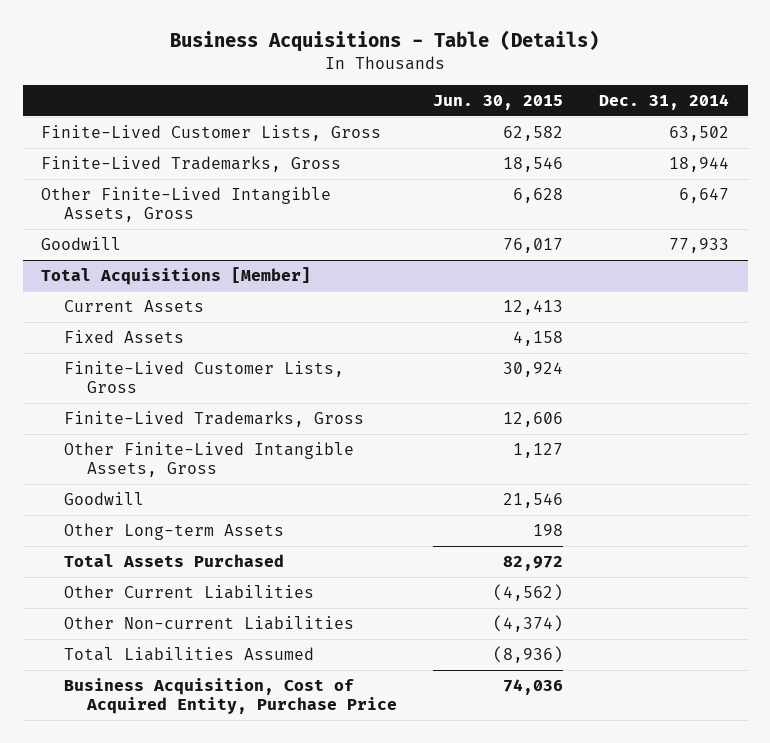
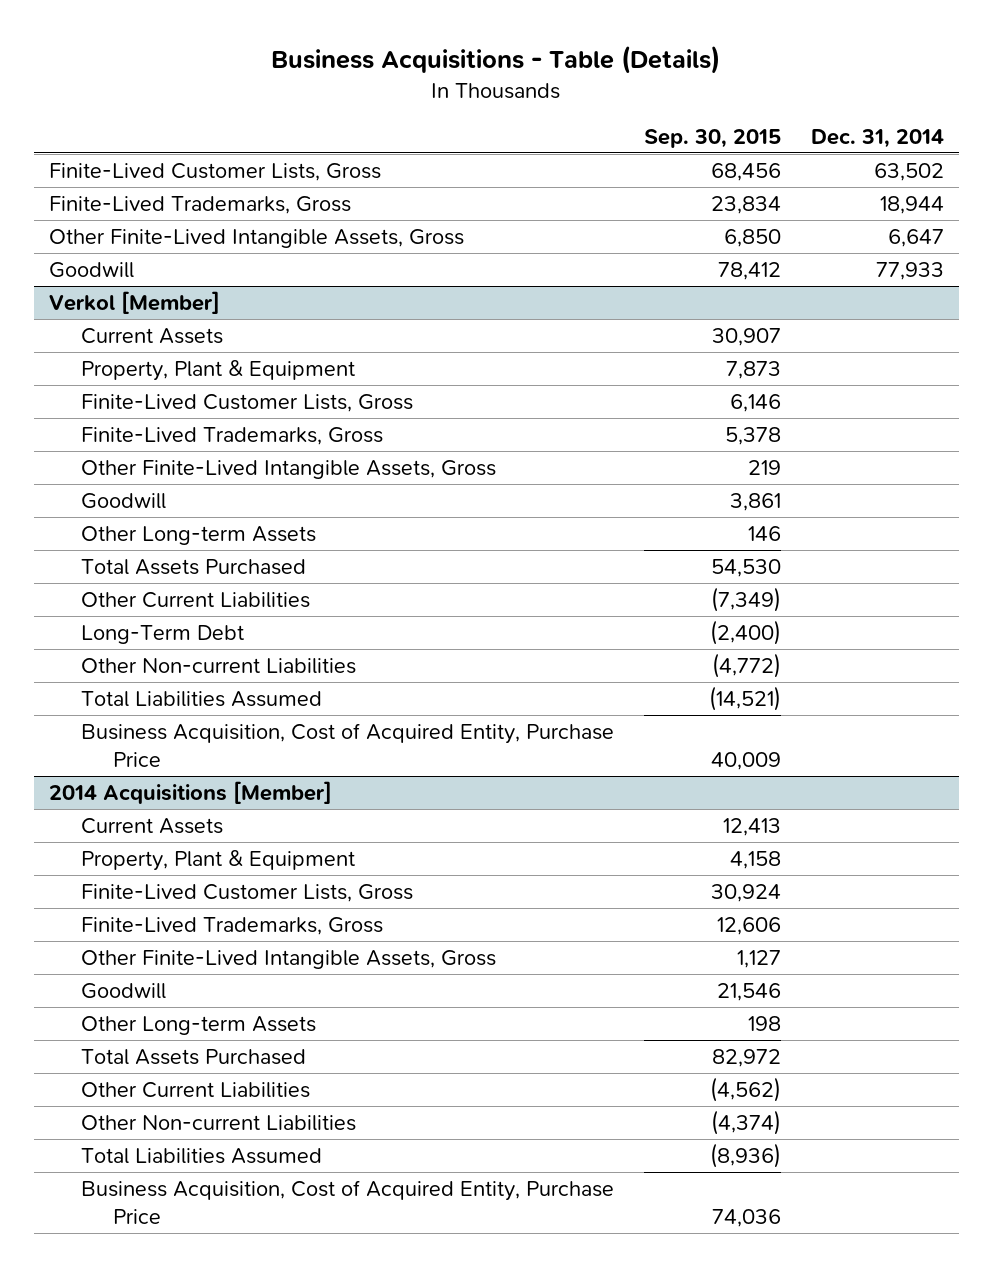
[433,94,564,110] Jun. 30, 2015 -> none
none -> [643,128,781,148] Sep. 30, 2015
none -> [48,290,220,314] Verkol [Member]
none -> [80,327,223,344] Current Assets
none -> [80,359,355,381] Property, Plant & Equipment
none -> [80,393,413,412] Finite-Lived Customer Lists, Gross
none -> [80,426,383,445] Finite-Lived Trademarks, Gross
none -> [80,459,496,479] Other Finite-Lived Intangible Assets, Gross
none -> [80,492,166,509] Goodwill
none -> [80,525,316,545] Other Long-term Assets
none -> [80,558,306,575] Total Assets Purchased
none -> [80,591,310,608] Other Current Liabilities
none -> [80,624,244,644] Long-Term Debt
none -> [80,657,356,674] Other Non-current Liabilities
none -> [80,690,322,707] Total Liabilities Assumed
none -> [80,722,614,767] Business Acquisition, Cost of Acquired Entity, Purchase Price
[40,267,311,286] Total Acquisitions [Member] -> [48,780,332,804] 2014 Acquisitions [Member]
[63,330,184,344] Fixed Assets -> [80,849,355,871] Property, Plant & Equipment

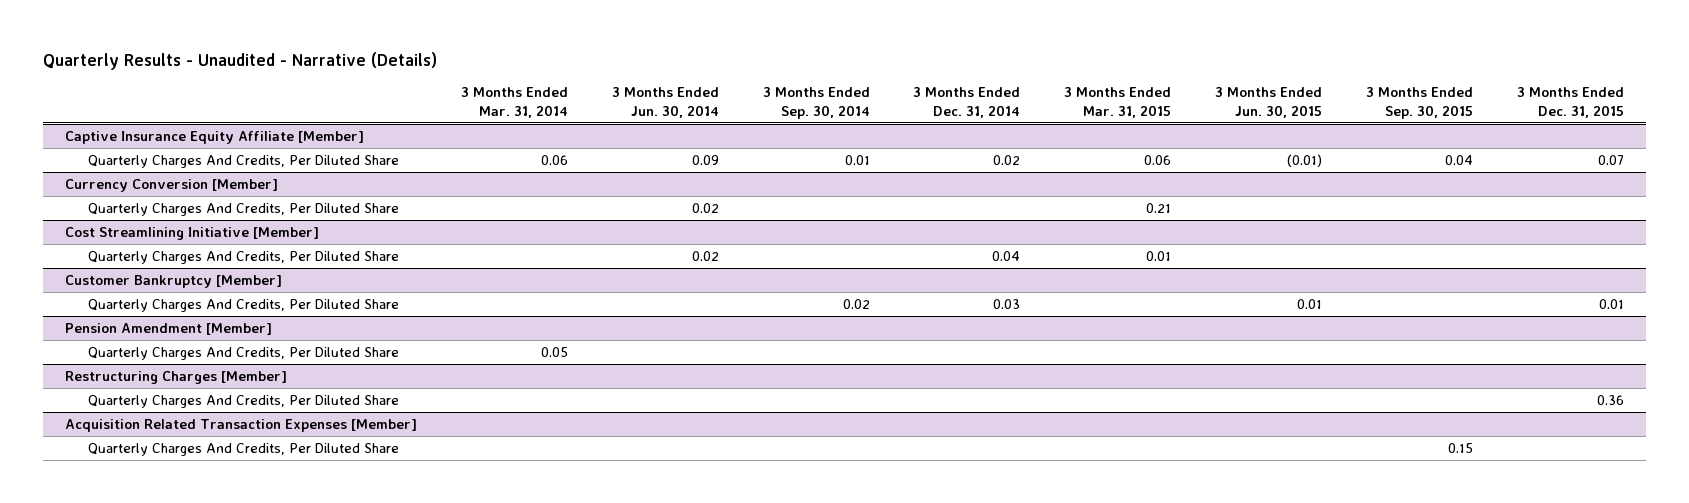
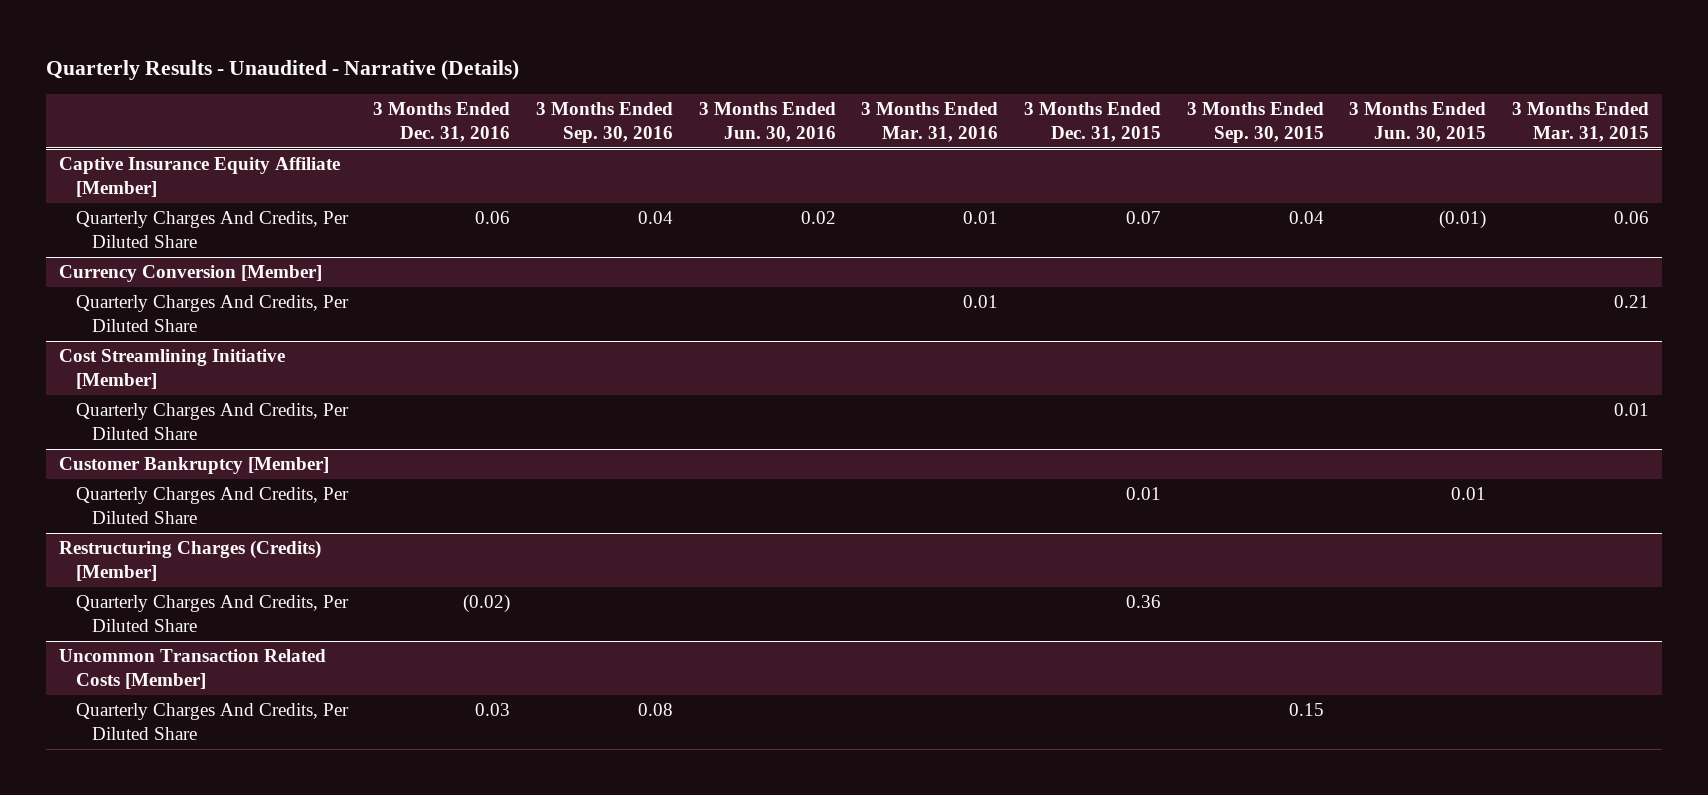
[460,87,568,118] 3 Months Ended Mar. 31, 2014 -> none
[611,87,719,118] 3 Months Ended Jun. 30, 2014 -> none
[762,87,870,119] 3 Months Ended Sep. 30, 2014 -> none
[913,87,1021,118] 3 Months Ended Dec. 31, 2014 -> none
none -> [373,102,511,142] 3 Months Ended Dec. 31, 2016
none -> [536,102,674,143] 3 Months Ended Sep. 30, 2016
none -> [698,102,836,142] 3 Months Ended Jun. 30, 2016
none -> [861,102,999,142] 3 Months Ended Mar. 31, 2016
[64,323,272,336] Pension Amendment [Member] -> none
[88,347,400,361] Quarterly Charges And Credits, Per Diluted Share -> none
[64,371,287,385] Restructuring Charges [Member] -> [58,540,321,581] Restructuring Charges (Credits) [Member]
[64,419,417,433] Acquisition Related Transaction Expenses [Member] -> [58,649,326,689] Uncommon Transaction Related Costs [Member]

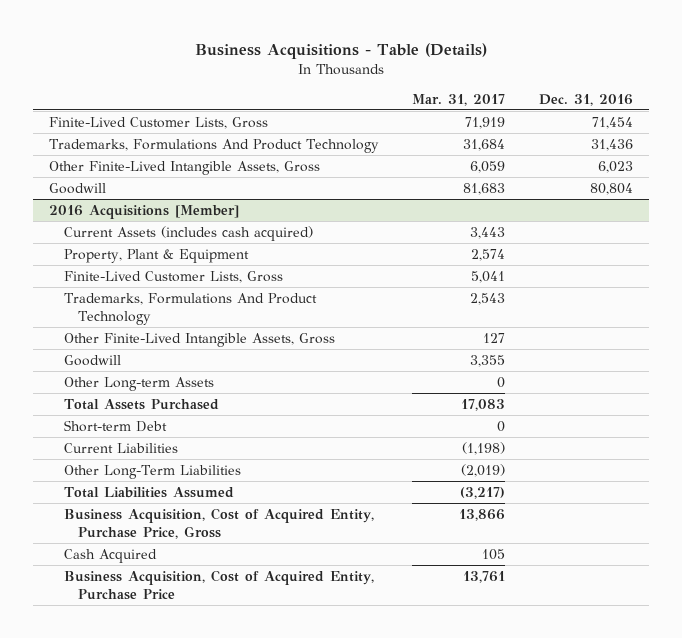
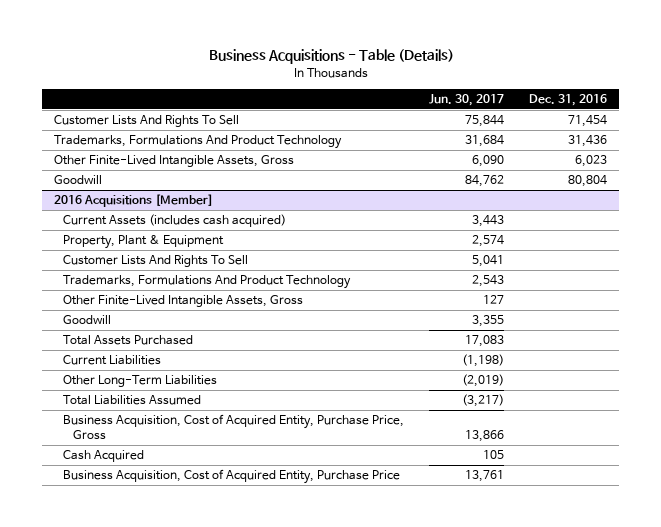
[412,93,506,106] Mar. 31, 2017 -> none
none -> [429,94,505,107] Jun. 30, 2017
[49,116,269,129] Finite-Lived Customer Lists, Gross -> [54,115,240,128] Customer Lists And Rights To Sell
[63,270,283,283] Finite-Lived Customer Lists, Gross -> [63,255,249,268] Customer Lists And Rights To Sell
[63,376,214,391] Other Long-term Assets -> none
[63,419,167,432] Short-term Debt -> none

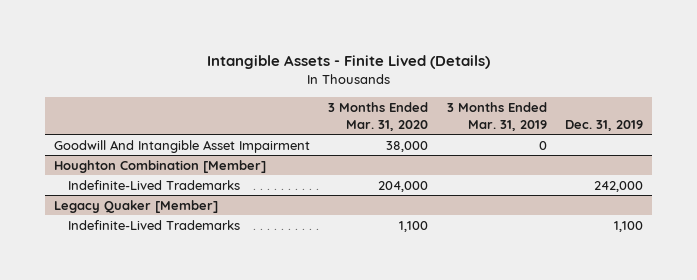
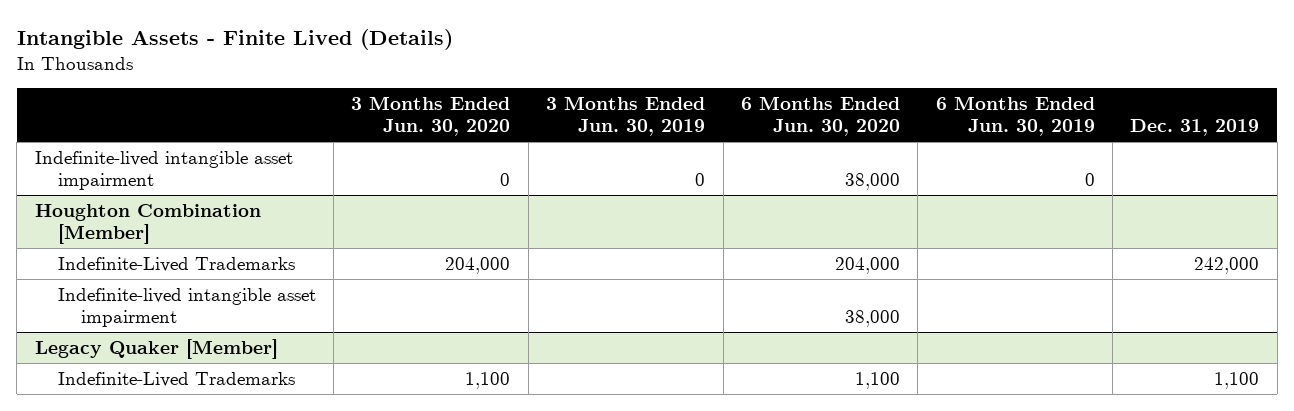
[328,101,429,131] 3 Months Ended Mar. 31, 2020 -> none
[446,101,547,131] 3 Months Ended Mar. 31, 2019 -> none
none -> [351,96,511,136] 3 Months Ended Jun. 30, 2020
none -> [546,96,706,136] 3 Months Ended Jun. 30, 2019
none -> [740,96,900,136] 6 Months Ended Jun. 30, 2020
none -> [935,96,1095,136] 6 Months Ended Jun. 30, 2019
[54,139,311,153] Goodwill And Intangible Asset Impairment -> [34,150,293,190] Indefinite-lived intangible asset impairment
none -> [57,287,316,327] Indefinite-lived intangible asset impairment

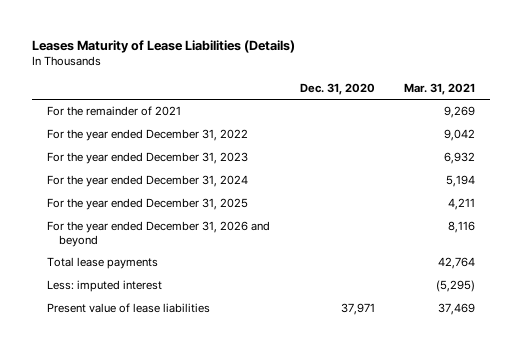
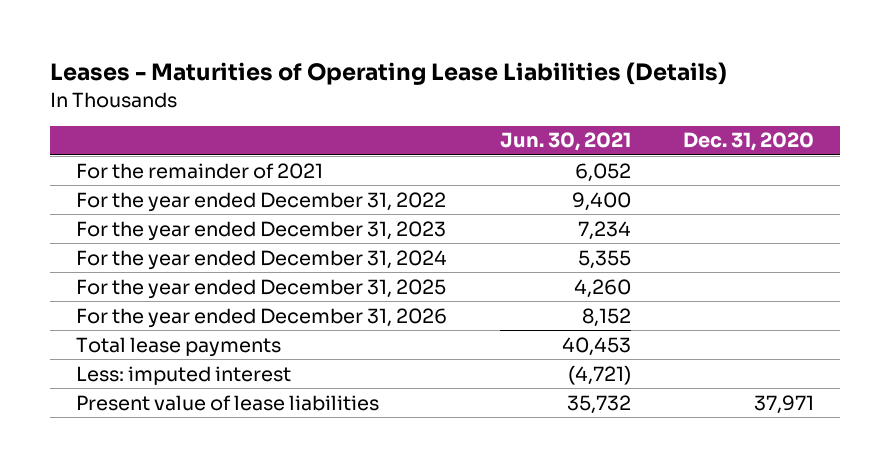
[32,39,296,53] Leases Maturity of Lease Liabilities (Details) -> [50,62,728,86] Leases - Maturities of Operating Lease Liabilities (Details)
[404,83,476,96] Mar. 31, 2021 -> none
none -> [499,132,631,152] Jun. 30, 2021
[47,221,271,248] For the year ended December 31, 2026 and beyond -> [76,307,448,328] For the year ended December 31, 2026

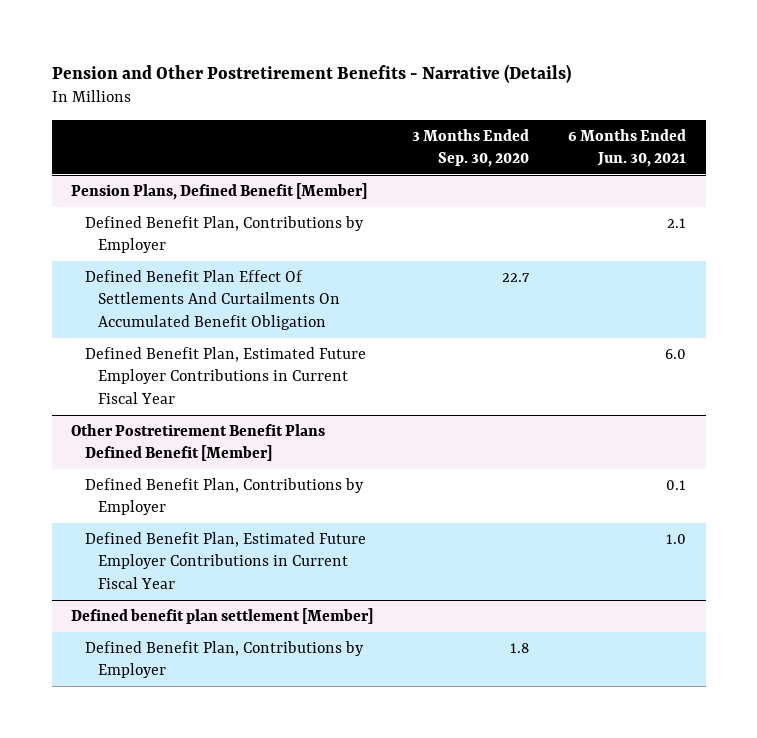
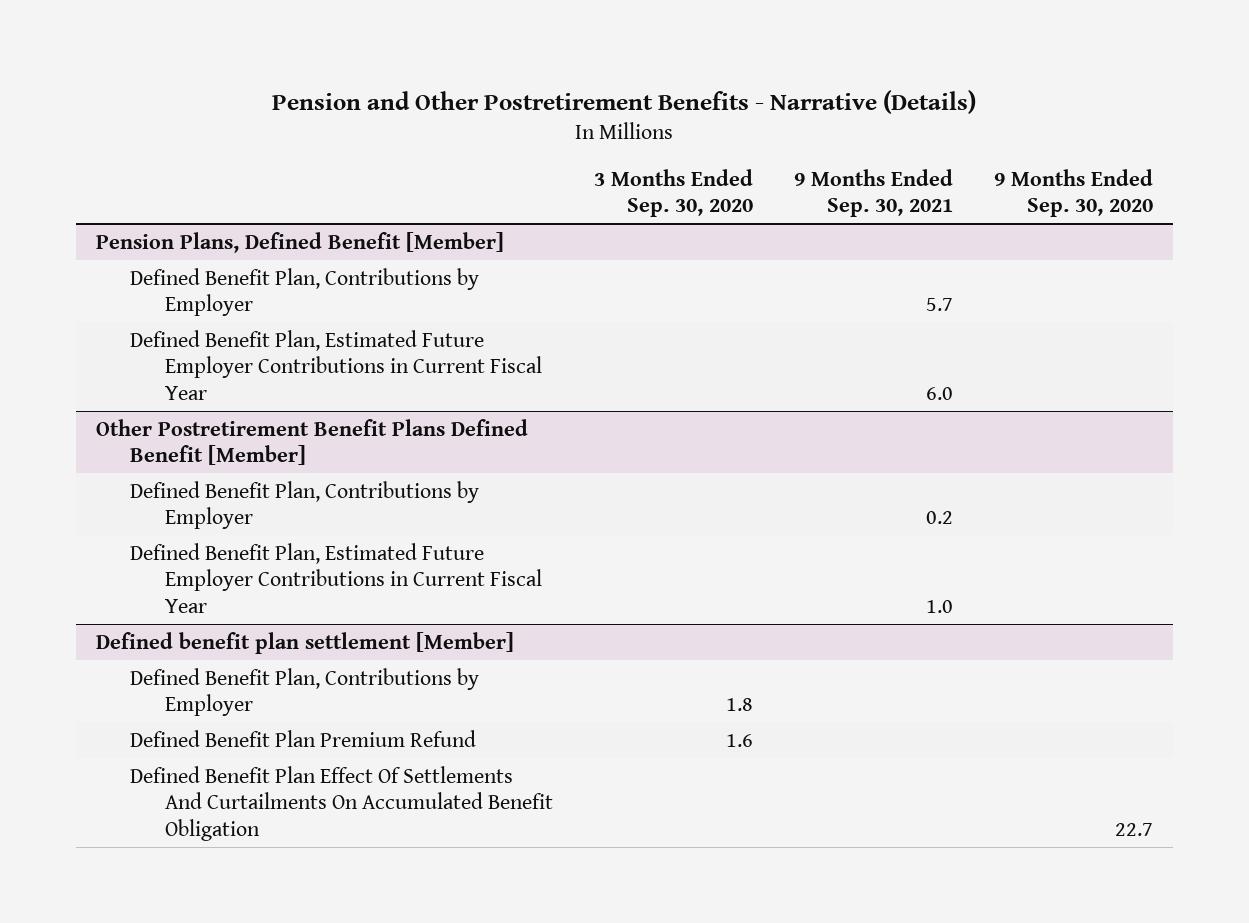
[568,128,687,168] 6 Months Ended Jun. 30, 2021 -> none
none -> [793,168,953,218] 9 Months Ended Sep. 30, 2021
none -> [993,168,1153,218] 9 Months Ended Sep. 30, 2020
[84,269,341,330] Defined Benefit Plan Effect Of Settlements And Curtailments On Accumulated Benefit Obligation -> none
none -> [130,729,477,747] Defined Benefit Plan Premium Refund
none -> [130,765,553,841] Defined Benefit Plan Effect Of Settlements And Curtailments On Accumulated Benefit Obligation

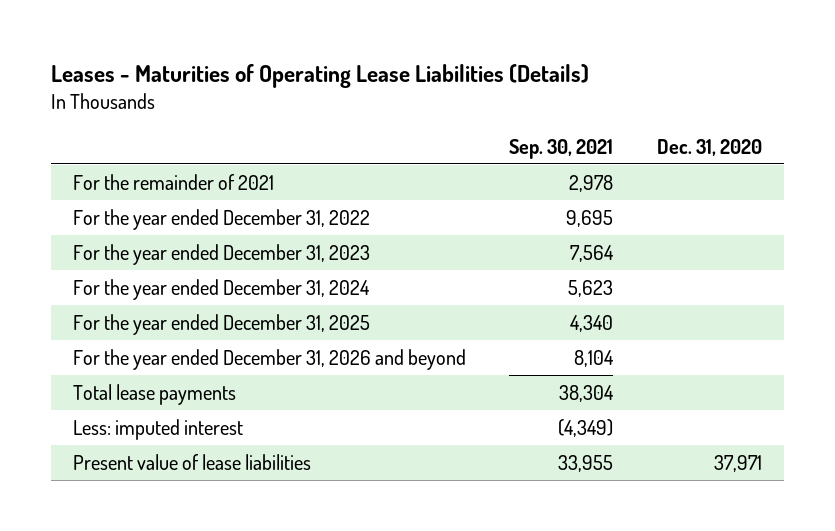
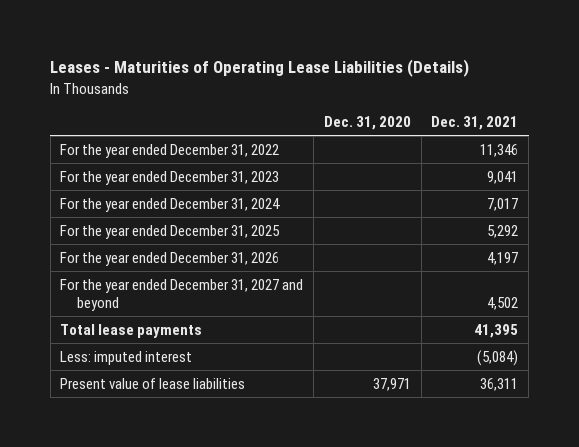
[509,138,614,159] Sep. 30, 2021 -> none
none -> [431,116,519,131] Dec. 31, 2021
[72,173,274,190] For the remainder of 2021 -> none
none -> [60,251,280,266] For the year ended December 31, 2026
[72,348,466,370] For the year ended December 31, 2026 and beyond -> [60,278,304,311] For the year ended December 31, 2027 and beyond

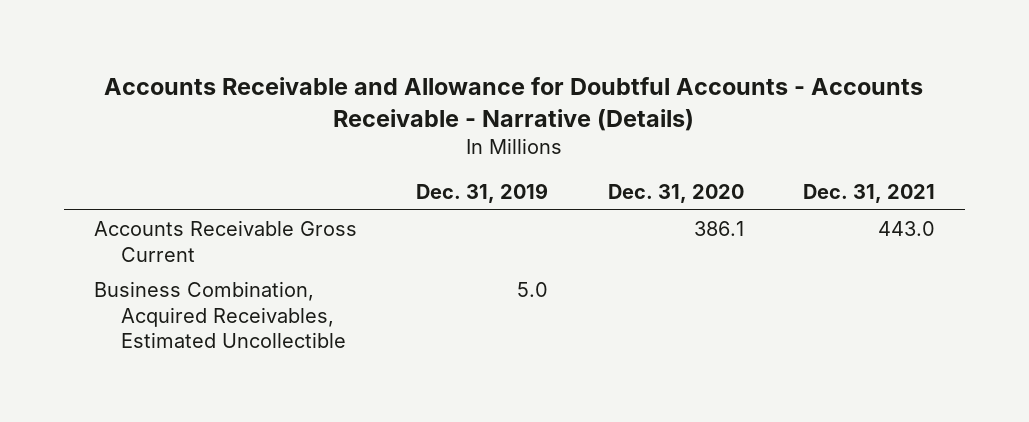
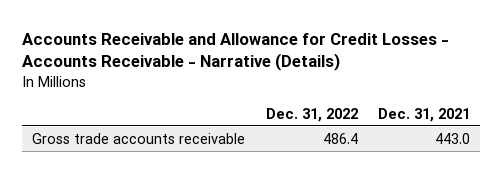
[104,77,924,131] Accounts Receivable and Allowance for Doubtful Accounts - Accounts Receivable - Narrative (Details) -> [22,32,450,72] Accounts Receivable and Allowance for Credit Losses - Accounts Receivable - Narrative (Details)
[416,183,549,204] Dec. 31, 2019 -> none
[607,184,744,204] Dec. 31, 2020 -> none
none -> [265,107,358,122] Dec. 31, 2022
[93,281,346,349] Business Combination, Acquired Receivables, Estimated Uncollectible -> none
[93,220,357,262] Accounts Receivable Gross Current -> [32,133,246,145] Gross trade accounts receivable

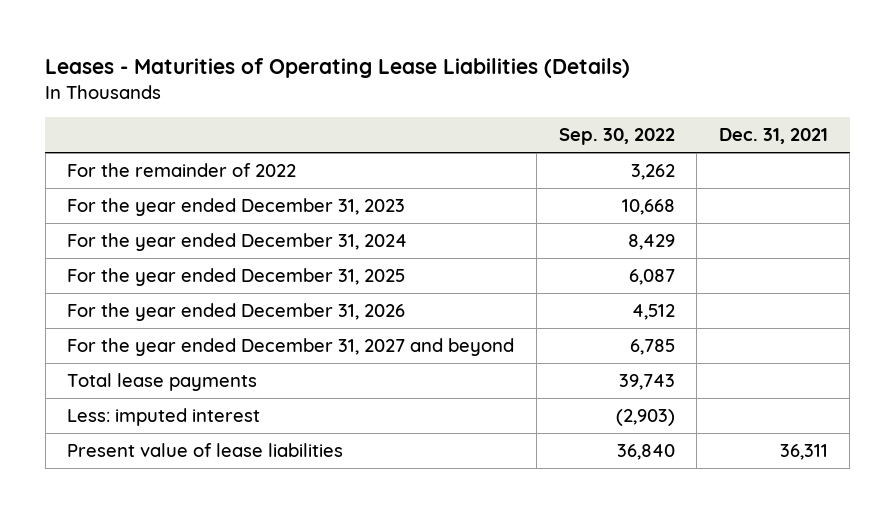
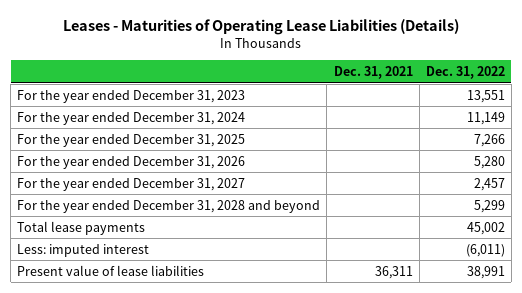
[558,128,675,146] Sep. 30, 2022 -> none
none -> [425,66,505,80] Dec. 31, 2022
[67,163,297,178] For the remainder of 2022 -> none
none -> [17,177,246,191] For the year ended December 31, 2027
[67,338,515,357] For the year ended December 31, 2027 and beyond -> [17,199,321,213] For the year ended December 31, 2028 and beyond

